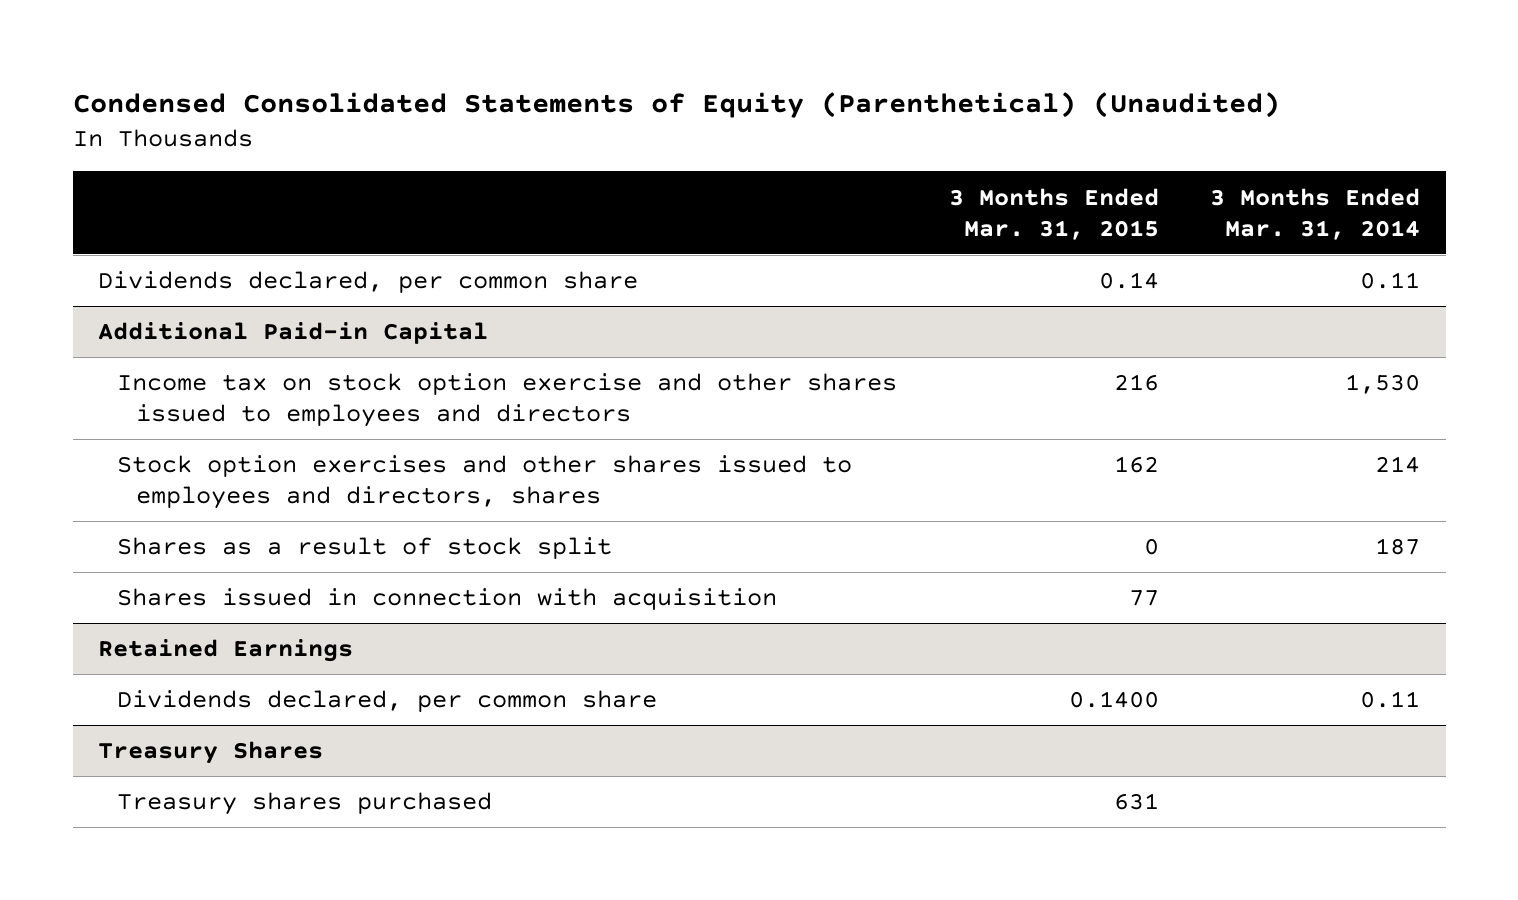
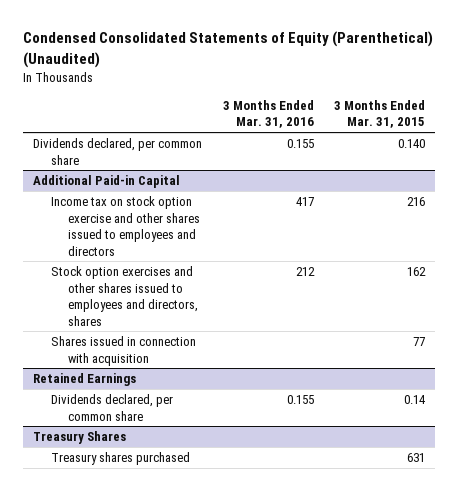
[1209,187,1420,240] 3 Months Ended Mar. 31, 2014 -> none
none -> [222,99,314,129] 3 Months Ended Mar. 31, 2016
[1098,272,1159,290] 0.14 -> [398,139,426,149] 0.140
[117,537,613,560] Shares as a result of stock split -> none
[1068,691,1159,709] 0.1400 -> [404,395,427,405] 0.14

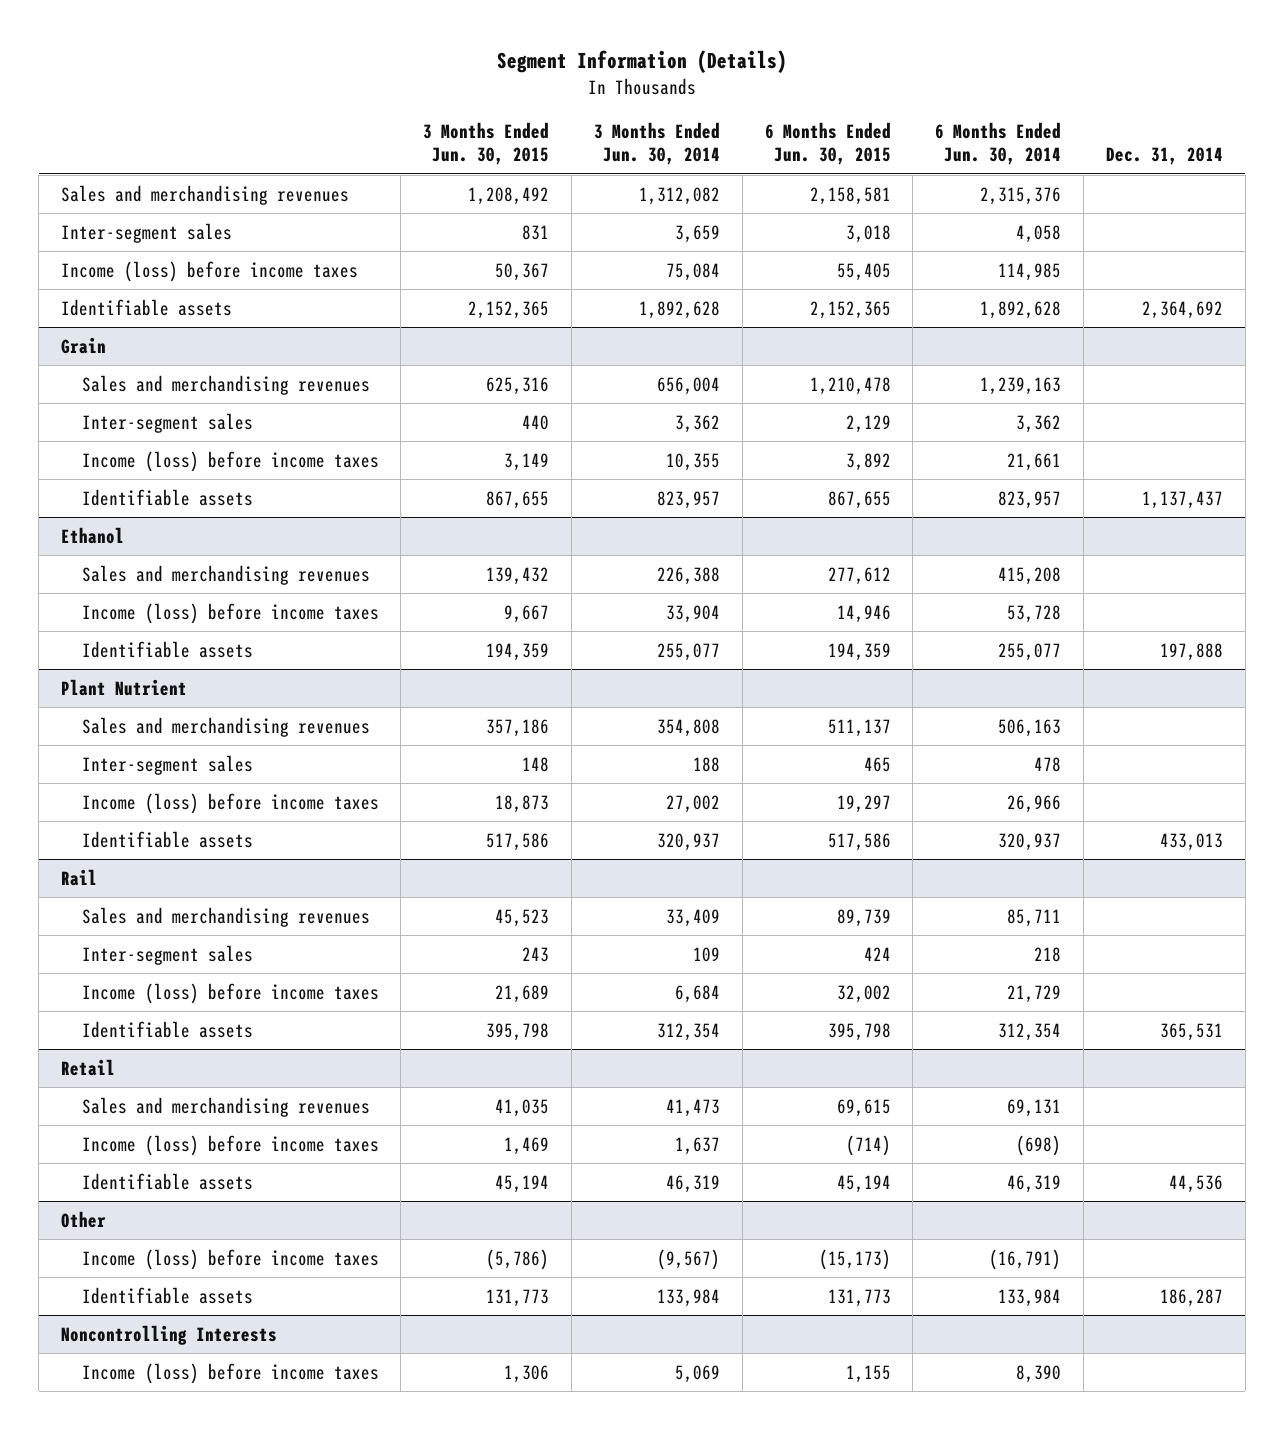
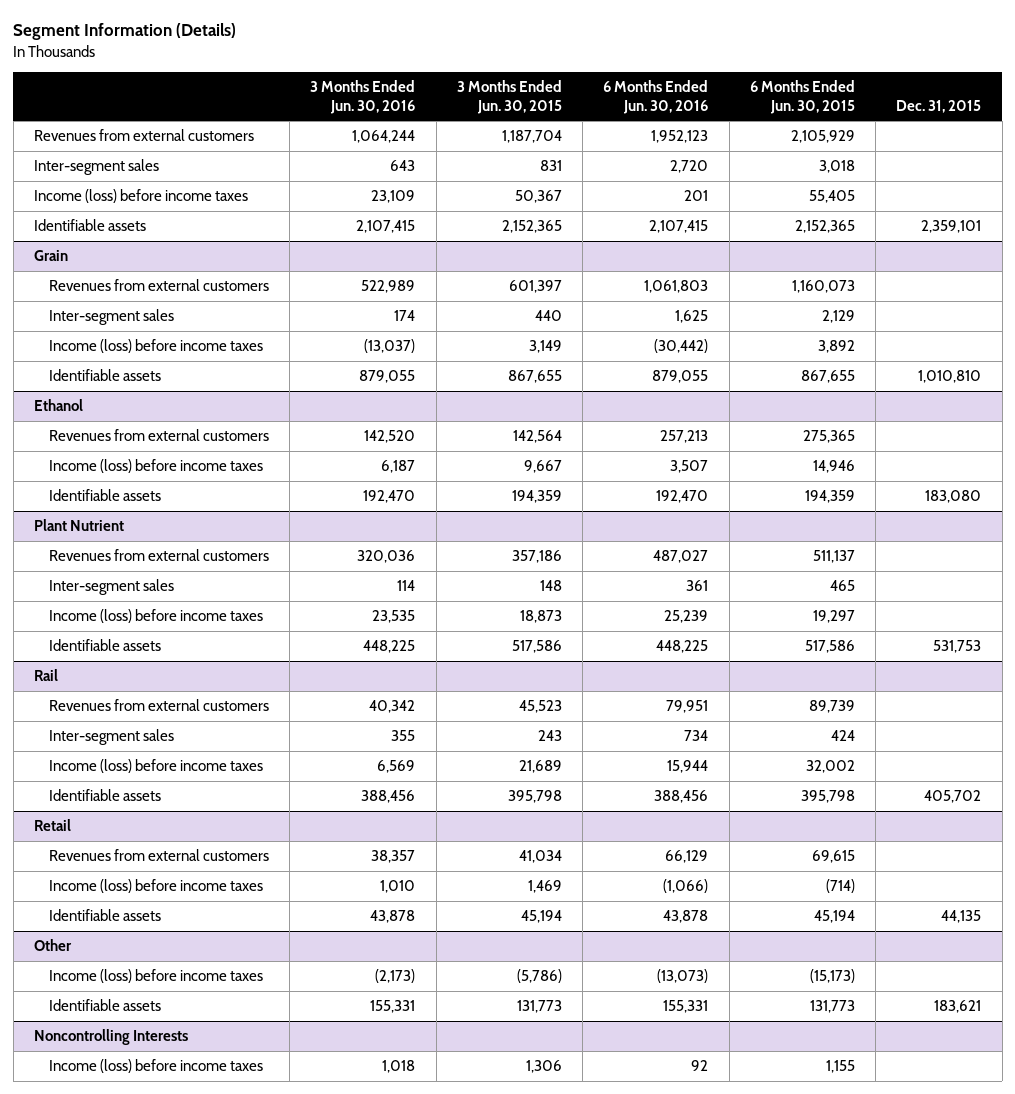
[593,121,720,166] 3 Months Ended Jun. 30, 2014 -> none
[935,121,1062,166] 6 Months Ended Jun. 30, 2014 -> none
[1105,147,1223,166] Dec. 31, 2014 -> none
none -> [310,79,416,114] 3 Months Ended Jun. 30, 2016
none -> [603,79,709,114] 6 Months Ended Jun. 30, 2016
none -> [896,99,982,113] Dec. 31, 2015
[61,184,350,205] Sales and merchandising revenues -> none
none -> [33,129,254,142] Revenues from external customers
[81,374,370,395] Sales and merchandising revenues -> none
none -> [48,279,269,292] Revenues from external customers
[81,564,370,585] Sales and merchandising revenues -> none
none -> [48,429,269,442] Revenues from external customers
[81,716,370,737] Sales and merchandising revenues -> [48,549,269,562] Revenues from external customers
[81,906,370,927] Sales and merchandising revenues -> [48,699,269,712] Revenues from external customers
[81,1096,370,1117] Sales and merchandising revenues -> none
none -> [48,849,269,862] Revenues from external customers

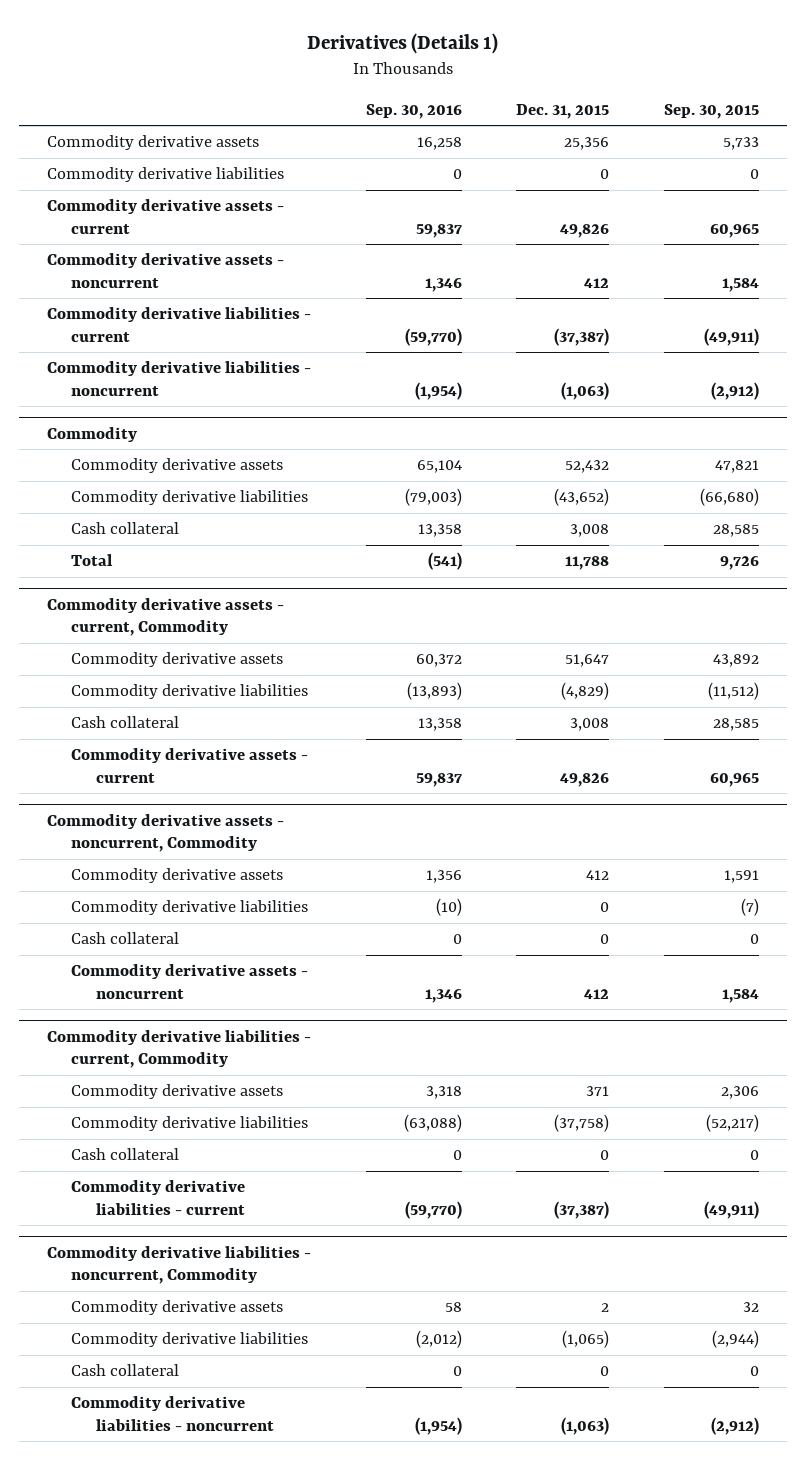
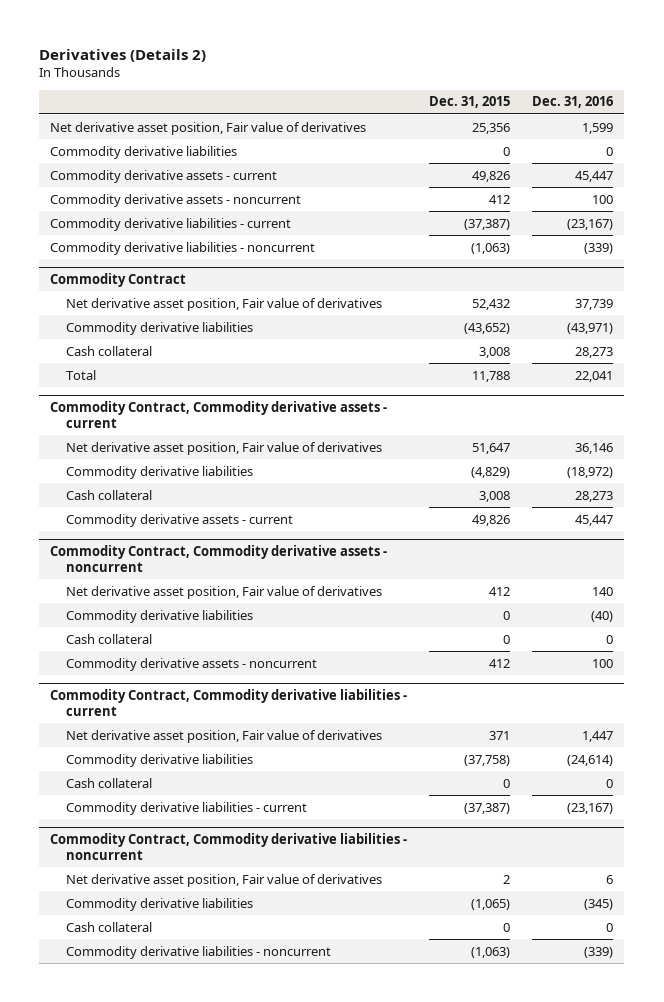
[306,32,498,54] Derivatives (Details 1) -> [39,48,207,62] Derivatives (Details 2)
[365,103,462,119] Sep. 30, 2016 -> none
[664,103,760,119] Sep. 30, 2015 -> none
none -> [532,96,614,109] Dec. 31, 2016
[46,135,259,151] Commodity derivative assets -> [50,121,367,135] Net derivative asset position, Fair value of derivatives
[46,426,137,442] Commodity -> [50,272,187,287] Commodity Contract
[71,458,284,474] Commodity derivative assets -> [65,297,382,311] Net derivative asset position, Fair value of derivatives
[46,597,284,636] Commodity derivative assets - current, Commodity -> [50,400,388,429] Commodity Contract, Commodity derivative assets - current
[71,652,284,668] Commodity derivative assets -> [65,441,382,455] Net derivative asset position, Fair value of derivatives
[46,813,284,852] Commodity derivative assets - noncurrent, Commodity -> [50,544,388,573] Commodity Contract, Commodity derivative assets - noncurrent
[71,868,284,884] Commodity derivative assets -> [65,585,382,599] Net derivative asset position, Fair value of derivatives
[46,1029,311,1068] Commodity derivative liabilities - current, Commodity -> [50,688,408,717] Commodity Contract, Commodity derivative liabilities - current
[71,1084,284,1100] Commodity derivative assets -> [65,729,382,743] Net derivative asset position, Fair value of derivatives
[46,1245,311,1284] Commodity derivative liabilities - noncurrent, Commodity -> [50,832,408,861] Commodity Contract, Commodity derivative liabilities - noncurrent
[71,1300,284,1316] Commodity derivative assets -> [65,873,382,887] Net derivative asset position, Fair value of derivatives

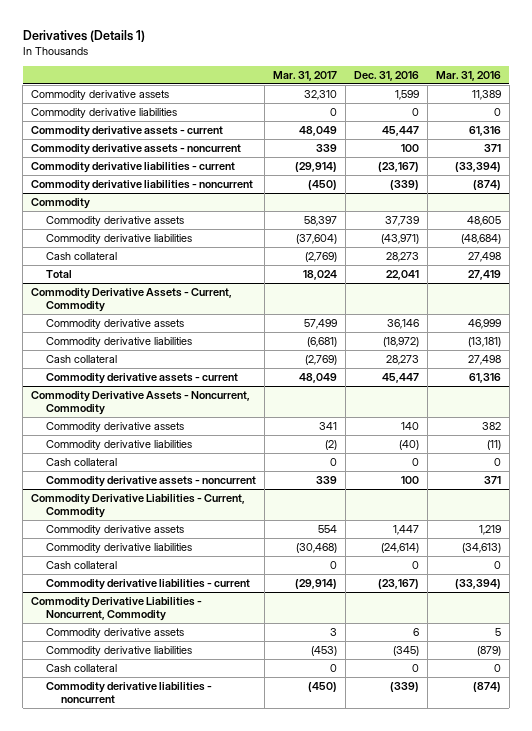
[39,48,207,62] Derivatives (Details 2) -> [22,29,145,42] Derivatives (Details 1)
[429,96,511,109] Dec. 31, 2015 -> none
none -> [273,70,338,81] Mar. 31, 2017
none -> [435,70,501,81] Mar. 31, 2016
[50,121,367,135] Net derivative asset position, Fair value of derivatives -> [31,89,170,100] Commodity derivative assets
[50,272,187,287] Commodity Contract -> [31,197,91,209] Commodity
[65,297,382,311] Net derivative asset position, Fair value of derivatives -> [46,215,185,226] Commodity derivative assets
[50,400,388,429] Commodity Contract, Commodity derivative assets - current -> [31,287,233,313] Commodity Derivative Assets - Current, Commodity
[65,441,382,455] Net derivative asset position, Fair value of derivatives -> [46,318,185,329] Commodity derivative assets
[50,544,388,573] Commodity Contract, Commodity derivative assets - noncurrent -> [31,390,251,416] Commodity Derivative Assets - Noncurrent, Commodity
[65,585,382,599] Net derivative asset position, Fair value of derivatives -> [46,421,185,432] Commodity derivative assets
[50,688,408,717] Commodity Contract, Commodity derivative liabilities - current -> [31,493,246,519] Commodity Derivative Liabilities - Current, Commodity
[65,729,382,743] Net derivative asset position, Fair value of derivatives -> [46,524,185,535] Commodity derivative assets
[50,832,408,861] Commodity Contract, Commodity derivative liabilities - noncurrent -> [31,596,203,622] Commodity Derivative Liabilities - Noncurrent, Commodity
[65,873,382,887] Net derivative asset position, Fair value of derivatives -> [46,627,185,638] Commodity derivative assets

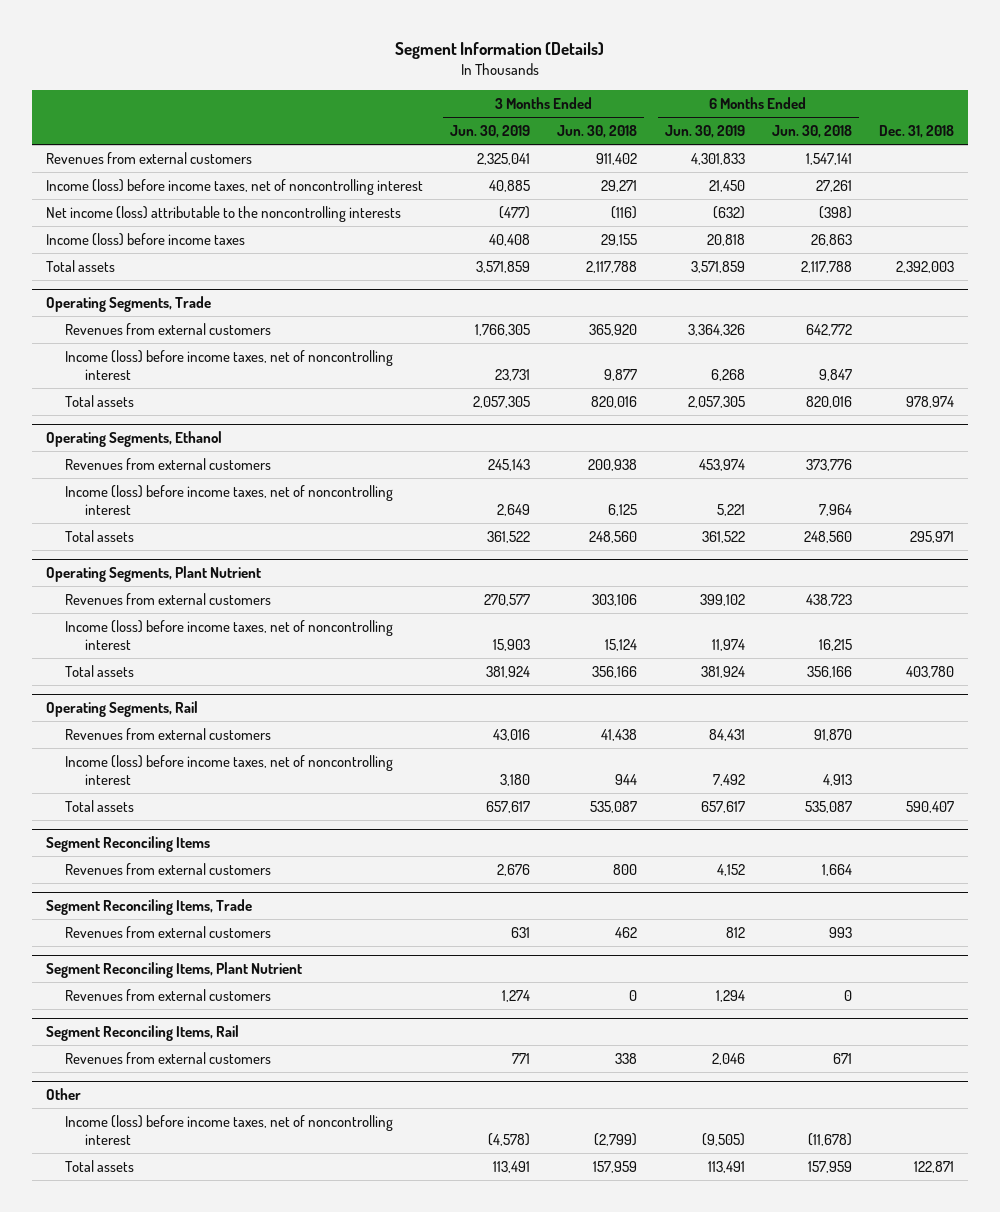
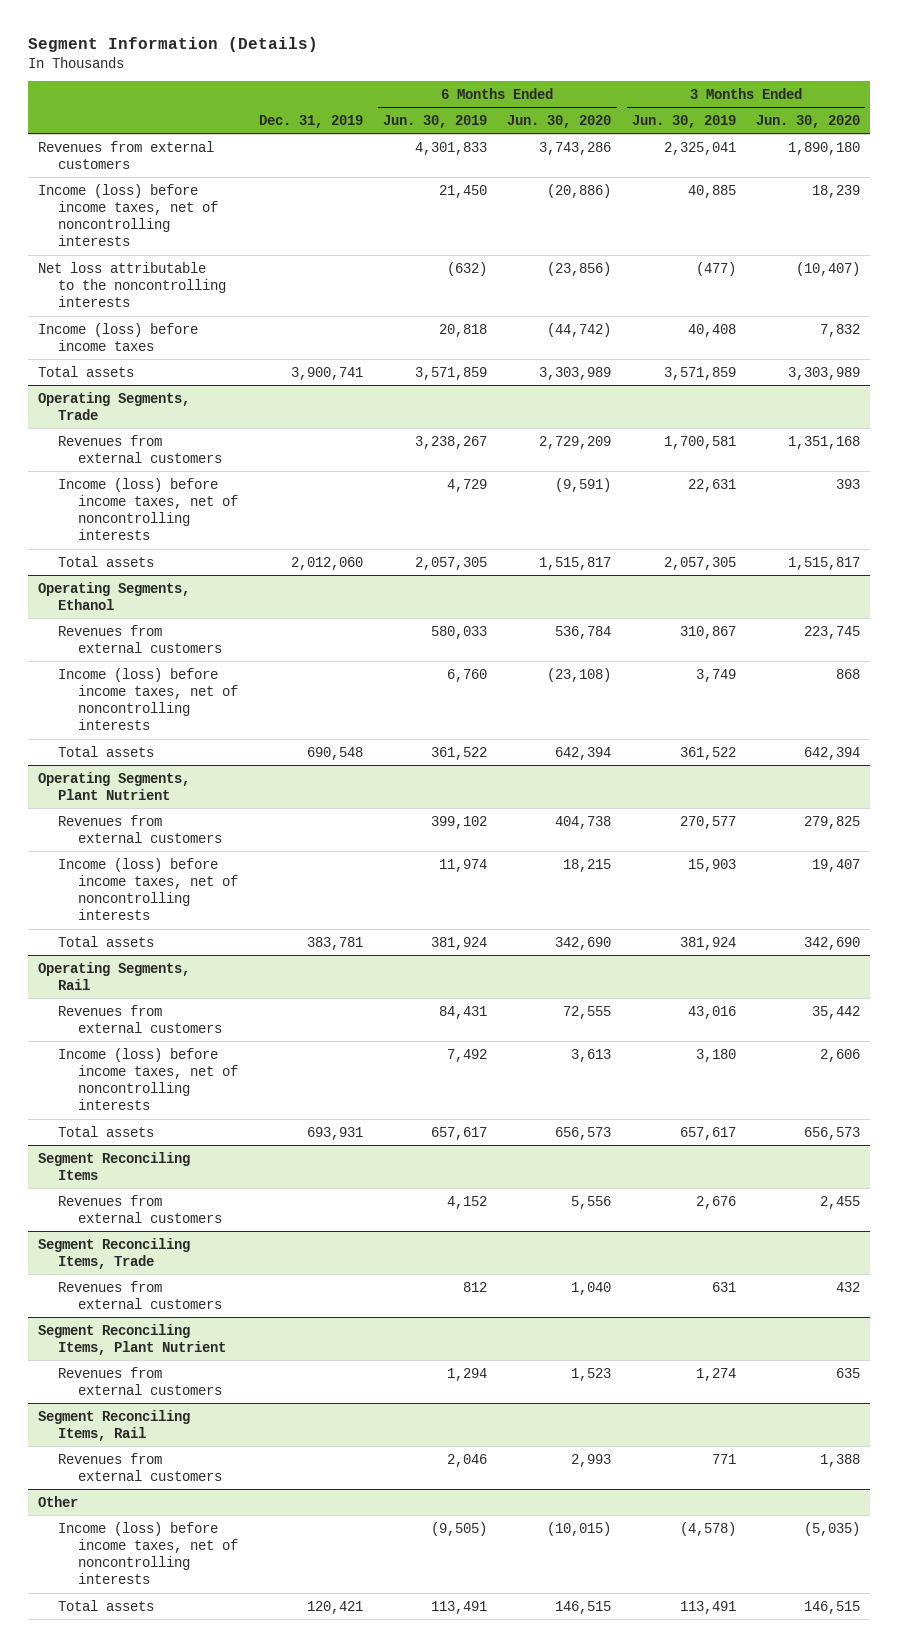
[557,125,638,139] Jun. 30, 2018 -> none
[771,125,852,139] Jun. 30, 2018 -> none
[879,125,955,139] Dec. 31, 2018 -> none
none -> [258,114,363,128] Dec. 31, 2019
none -> [507,114,612,128] Jun. 30, 2020
none -> [756,114,861,128] Jun. 30, 2020
[45,178,423,195] Income (loss) before income taxes, net of noncontrolling interest -> [37,183,219,247] Income (loss) before income taxes, net of noncontrolling interests
[45,205,401,222] Net income (loss) attributable to the noncontrolling interests -> [37,261,227,308] Net loss attributable to the noncontrolling interests
[475,323,531,336] 1,766,305 -> [663,435,736,449] 1,700,581
[687,323,745,336] 3,364,326 -> [415,435,488,449] 3,238,267
[65,349,394,381] Income (loss) before income taxes, net of noncontrolling interest -> [58,477,239,541] Income (loss) before income taxes, net of noncontrolling interests
[495,369,531,382] 23,731 -> [687,478,736,492] 22,631
[710,369,745,382] 6,268 -> [447,478,488,492] 4,729
[488,458,531,471] 245,143 -> [679,625,736,639] 310,867
[698,458,745,471] 453,974 -> [431,625,488,639] 580,033
[65,484,394,516] Income (loss) before income taxes, net of noncontrolling interest -> [58,667,239,731] Income (loss) before income taxes, net of noncontrolling interests
[497,504,531,517] 2,649 -> [695,668,736,682] 3,749
[716,504,745,517] 5,221 -> [447,668,488,682] 6,760
[65,619,394,651] Income (loss) before income taxes, net of noncontrolling interest -> [58,857,239,921] Income (loss) before income taxes, net of noncontrolling interests
[65,754,394,786] Income (loss) before income taxes, net of noncontrolling interest -> [58,1047,239,1111] Income (loss) before income taxes, net of noncontrolling interests
[65,1114,394,1146] Income (loss) before income taxes, net of noncontrolling interest -> [58,1521,239,1585] Income (loss) before income taxes, net of noncontrolling interests

